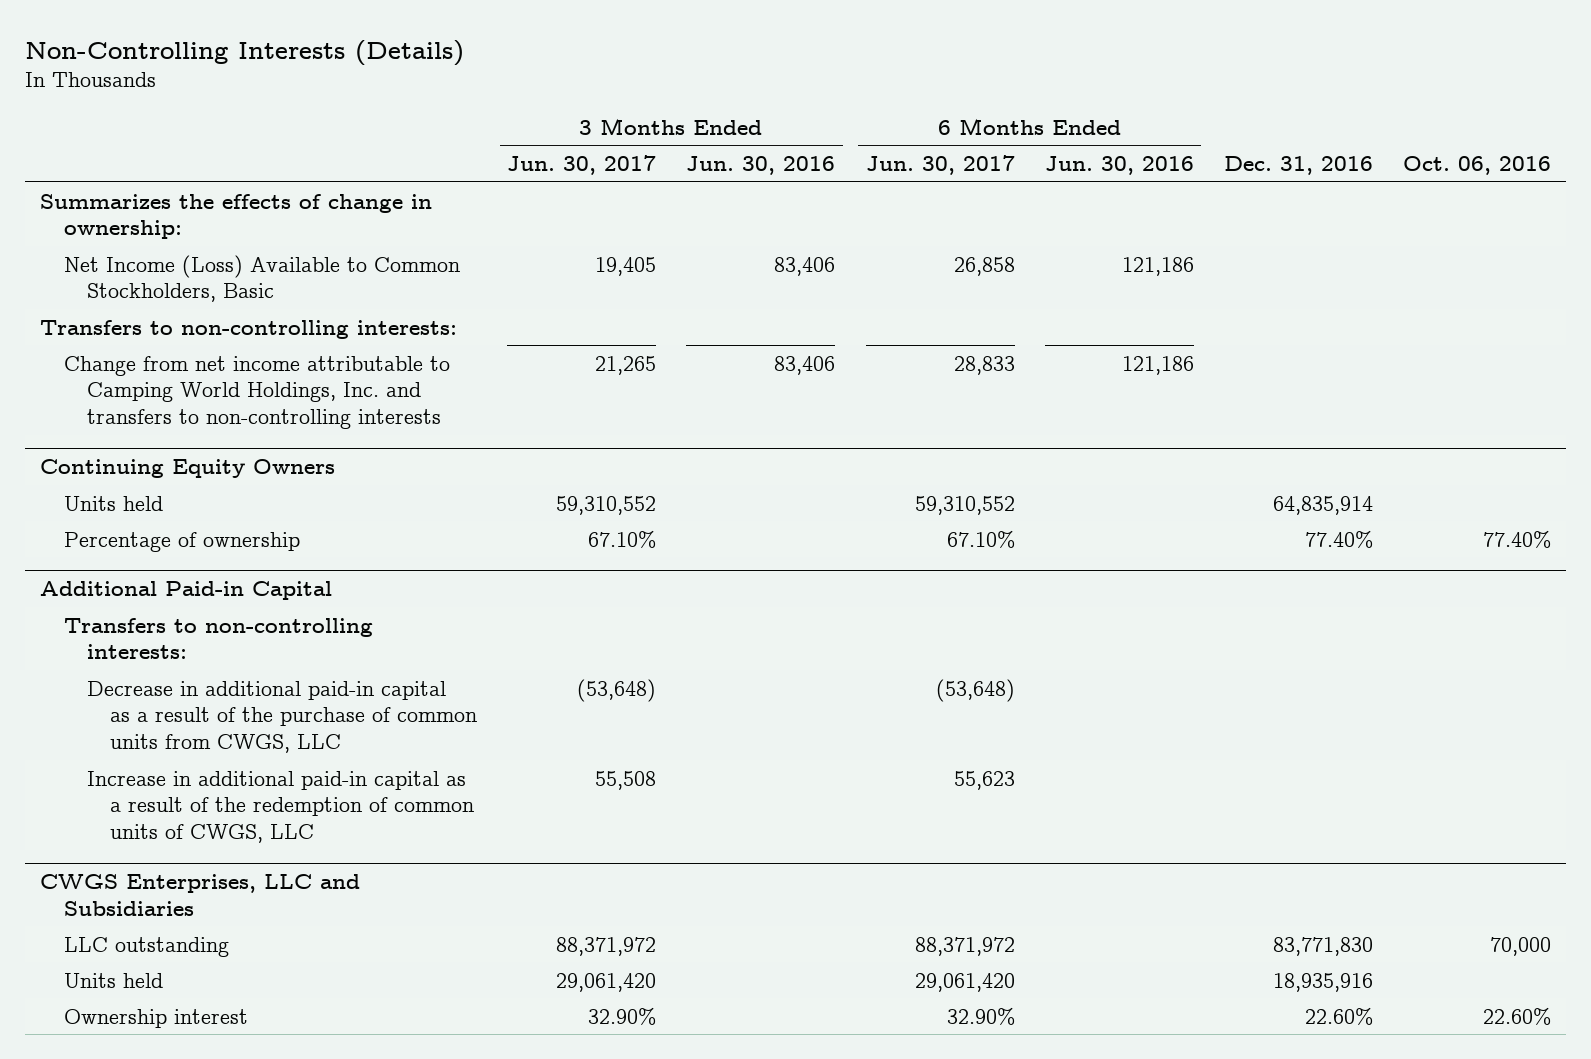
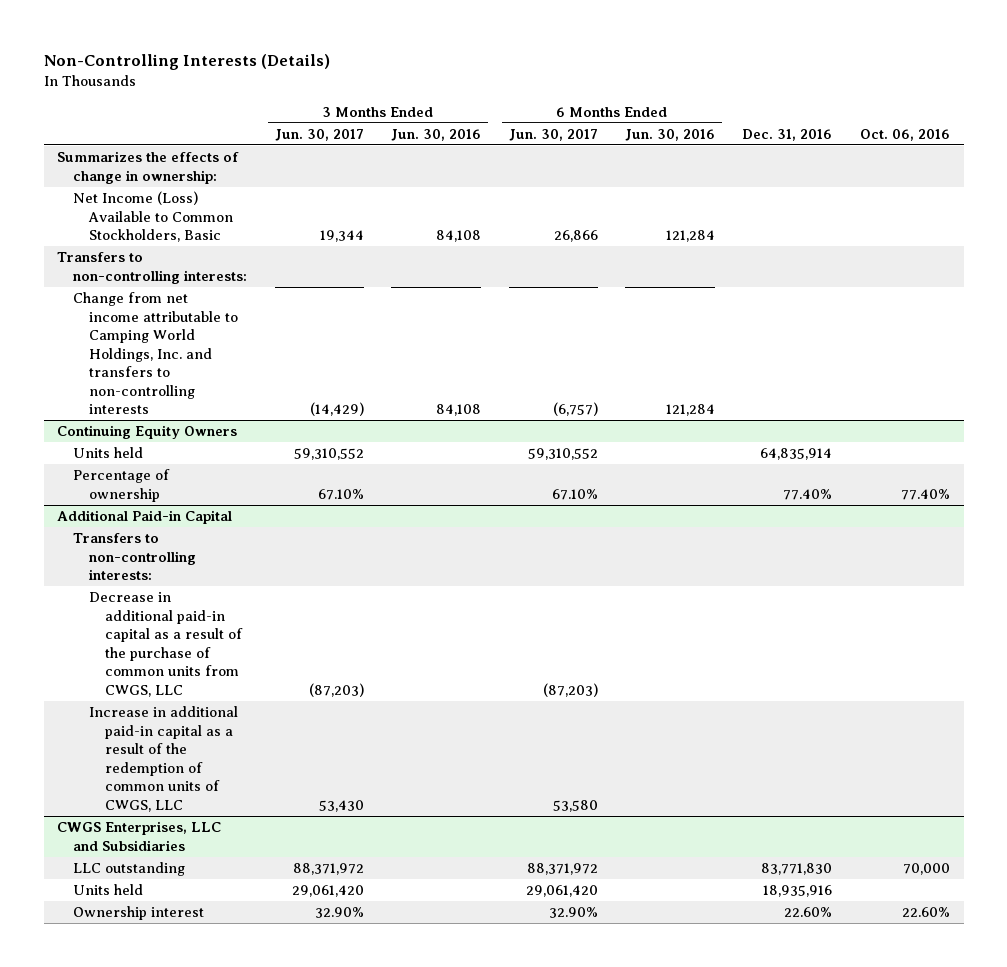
[595,256,657,276] 19,405 -> [319,230,364,243] 19,344
[774,256,836,276] 83,406 -> [436,230,482,243] 84,108
[953,256,1015,276] 26,858 -> [553,230,598,243] 26,866
[1121,256,1194,276] 121,186 -> [665,230,715,243] 121,284
[595,355,657,375] 21,265 -> [309,402,364,417] (14,429)
[774,355,836,375] 83,406 -> [436,404,482,417] 84,108
[953,355,1015,375] 28,833 -> [552,402,598,417] (6,757)
[1121,355,1194,375] 121,186 -> [665,404,715,417] 121,284
[577,678,657,702] (53,648) -> [308,682,364,697] (87,203)
[935,678,1015,702] (53,648) -> [542,682,598,697] (87,203)
[595,770,657,790] 55,508 -> [318,799,364,812] 53,430
[953,770,1015,790] 55,623 -> [552,799,598,812] 53,580

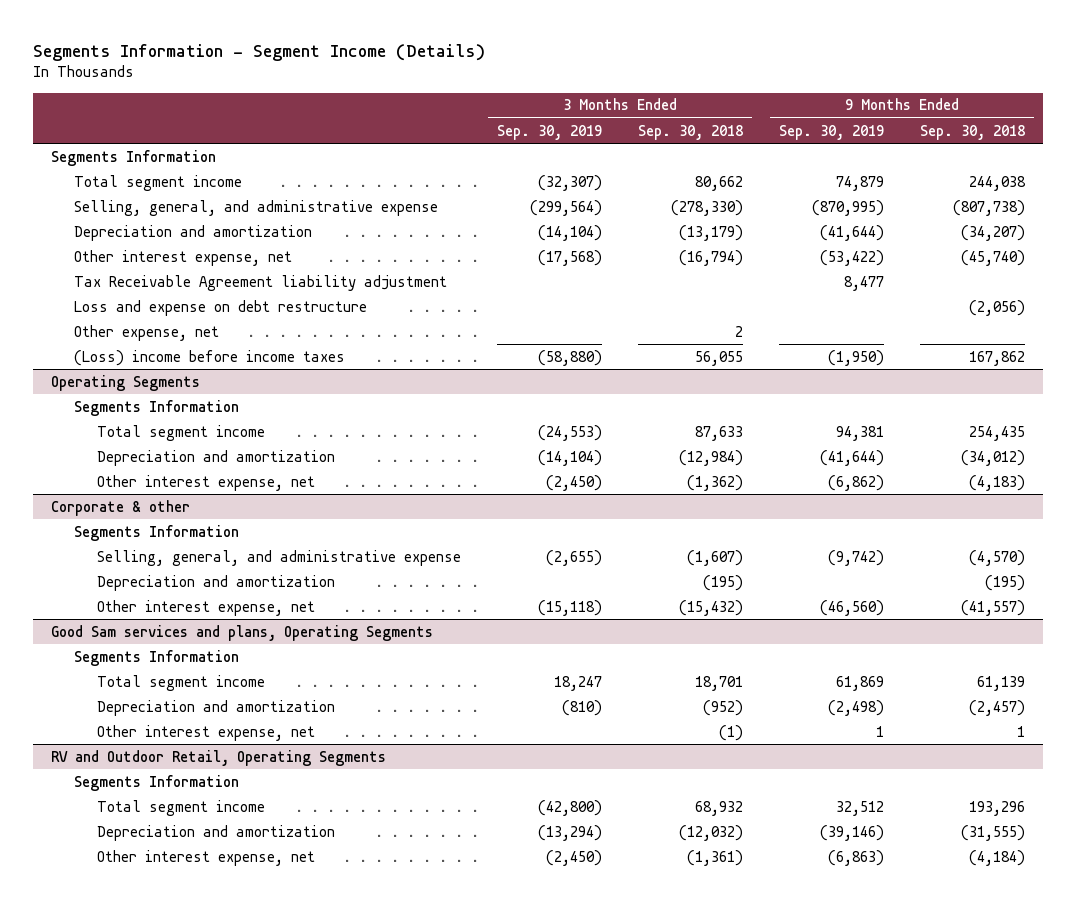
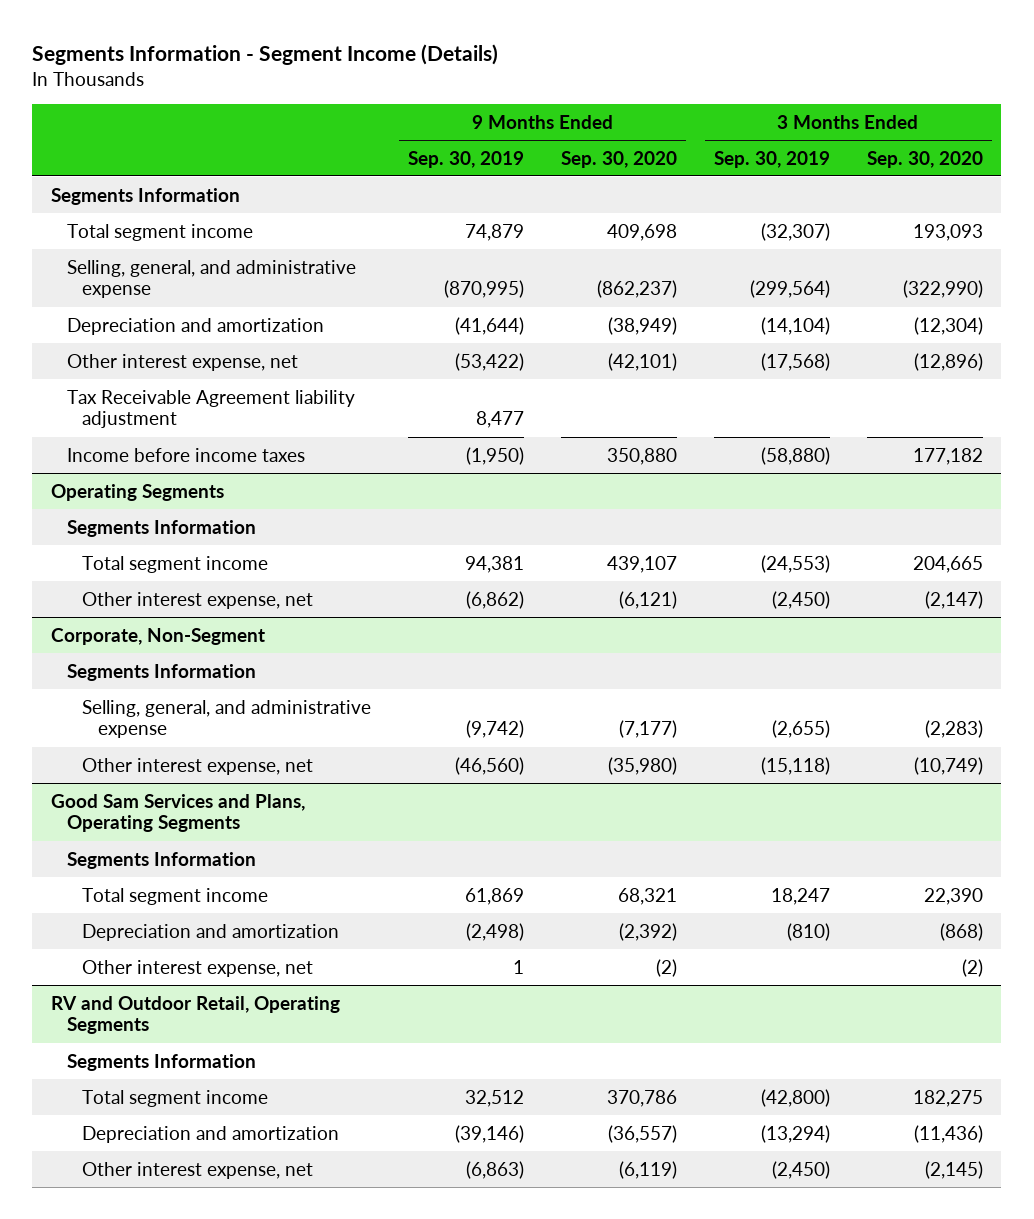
[638,124,744,140] Sep. 30, 2018 -> none
[920,124,1026,140] Sep. 30, 2018 -> none
none -> [560,150,677,168] Sep. 30, 2020
none -> [866,150,983,168] Sep. 30, 2020
[74,299,368,316] Loss and expense on debt restructure -> none
[74,324,220,341] Other expense, net -> none
[74,349,346,366] (Loss) income before income taxes -> [66,447,305,462] Income before income taxes
[97,449,336,466] Depreciation and amortization -> none
[51,499,191,516] Corporate & other -> [50,627,265,645] Corporate, Non-Segment
[97,574,336,591] Depreciation and amortization -> none
[51,624,434,641] Good Sam services and plans, Operating Segments -> [50,793,305,833] Good Sam Services and Plans, Operating Segments

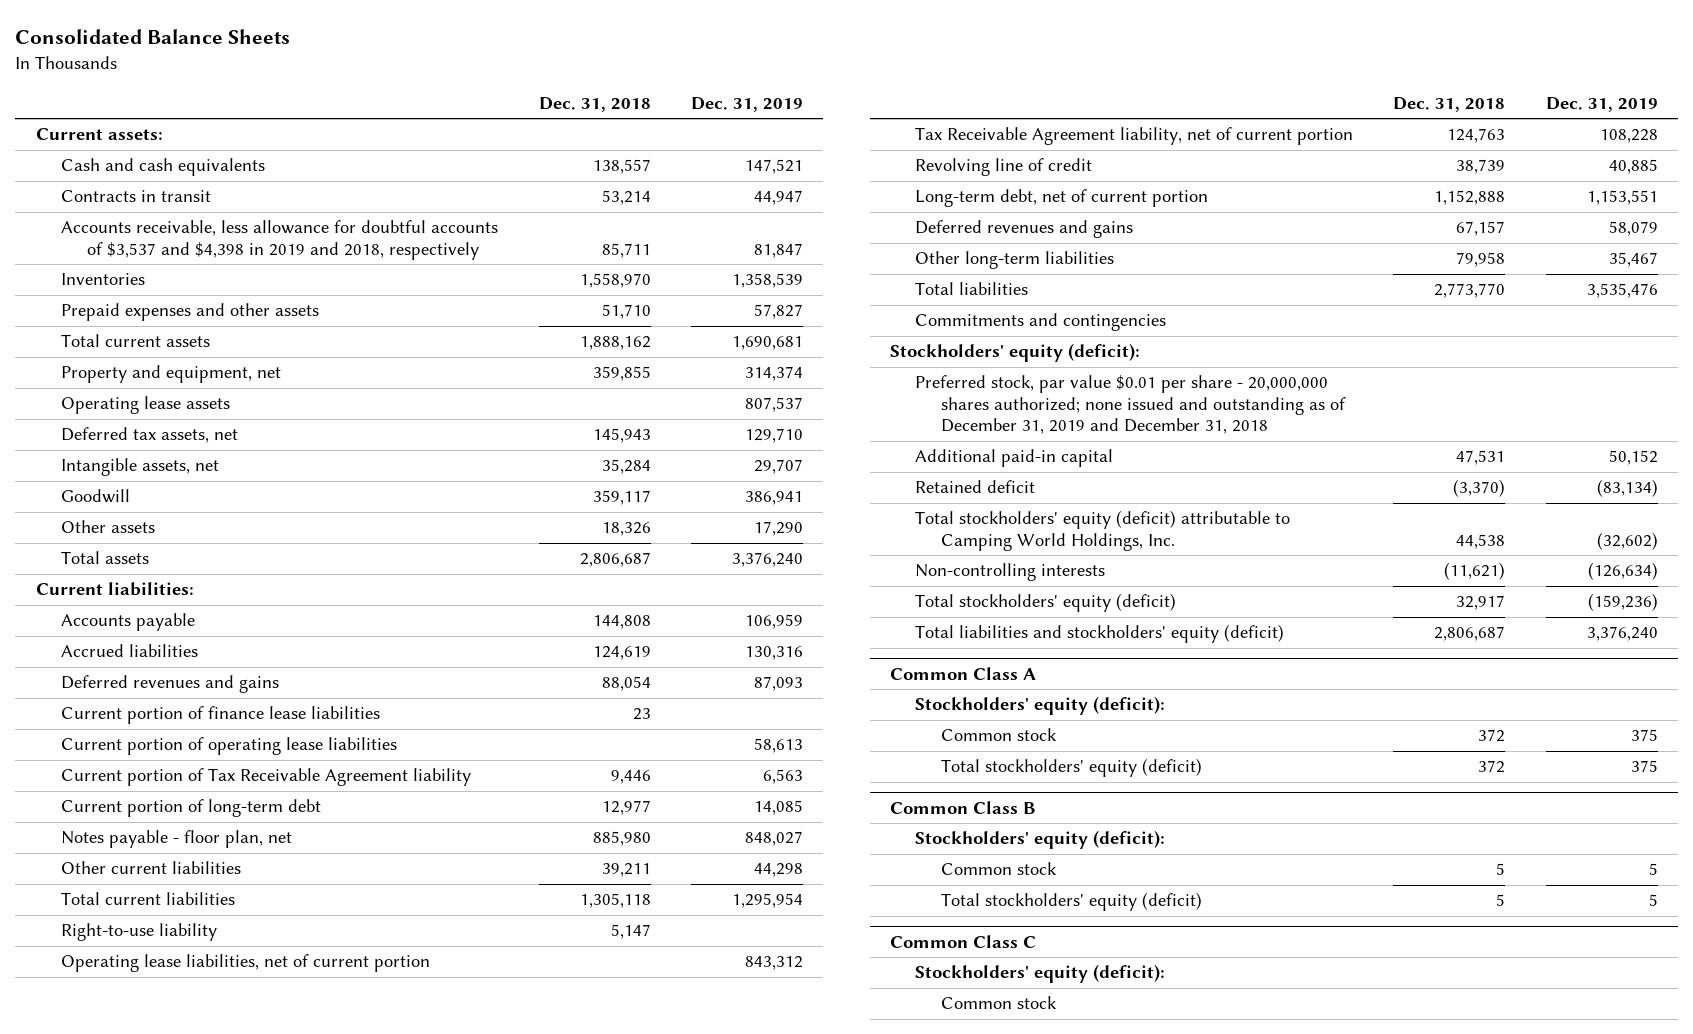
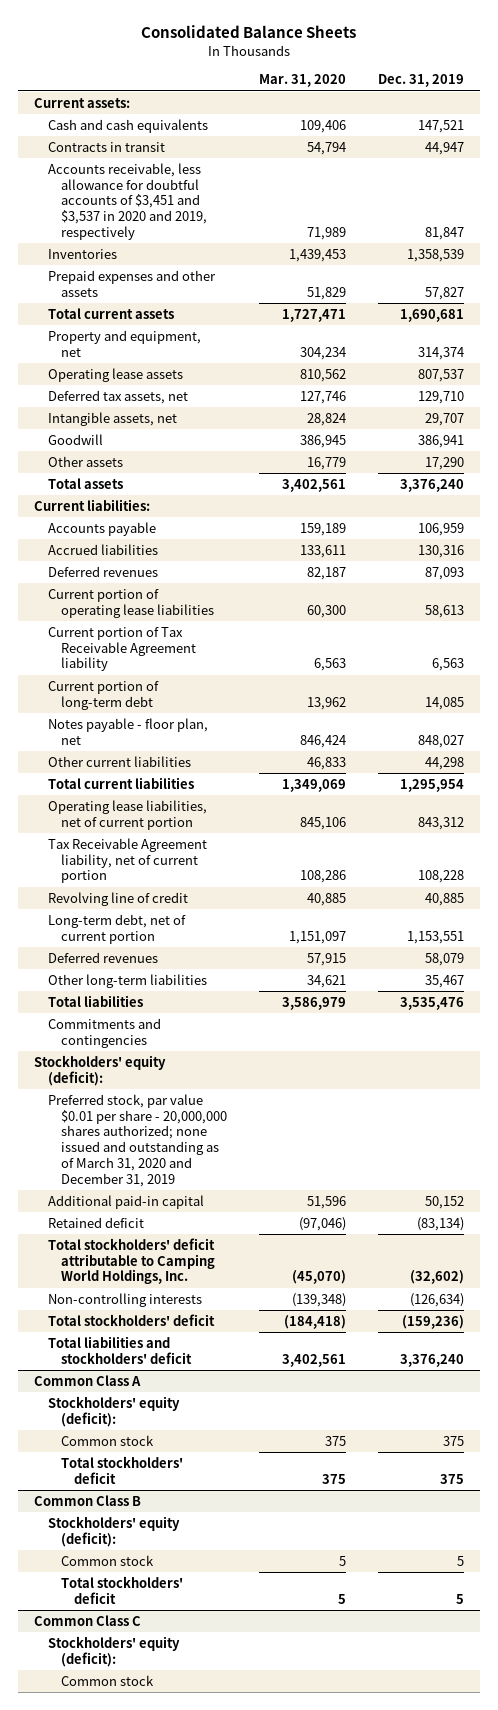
[539,96,652,112] Dec. 31, 2018 -> none
none -> [259,74,347,88] Mar. 31, 2020
[61,220,499,260] Accounts receivable, less allowance for doubtful accounts of $3,537 and $4,398 in 2019 and 2018, respectively -> [47,162,207,240] Accounts receivable, less allowance for doubtful accounts of $3,451 and $3,537 in 2020 and 2019, respectively
[61,706,381,725] Current portion of finance lease liabilities -> none
[61,675,280,694] Deferred revenues and gains -> [47,565,158,577] Deferred revenues
[61,923,218,942] Right-to-use liability -> none
[915,220,1134,239] Deferred revenues and gains -> [47,951,158,963] Deferred revenues
[915,375,1347,435] Preferred stock, par value $0.01 per share - 20,000,000 shares authorized; none issued and outstanding as of December 31, 2019 and December 31, 2018 -> [47,1093,227,1187] Preferred stock, par value $0.01 per share - 20,000,000 shares authorized; none issued and outstanding as of March 31, 2020 and December 31, 2019
[915,510,1291,551] Total stockholders' equity (deficit) attributable to Camping World Holdings, Inc. -> [47,1237,215,1285] Total stockholders' deficit attributable to Camping World Holdings, Inc.
[915,593,1177,613] Total stockholders' equity (deficit) -> [47,1313,215,1326] Total stockholders' deficit
[915,624,1285,644] Total liabilities and stockholders' equity (deficit) -> [47,1335,192,1364] Total liabilities and stockholders' deficit
[941,758,1203,778] Total stockholders' equity (deficit) -> [60,1455,183,1484] Total stockholders' deficit
[941,892,1203,912] Total stockholders' equity (deficit) -> [60,1575,183,1604] Total stockholders' deficit

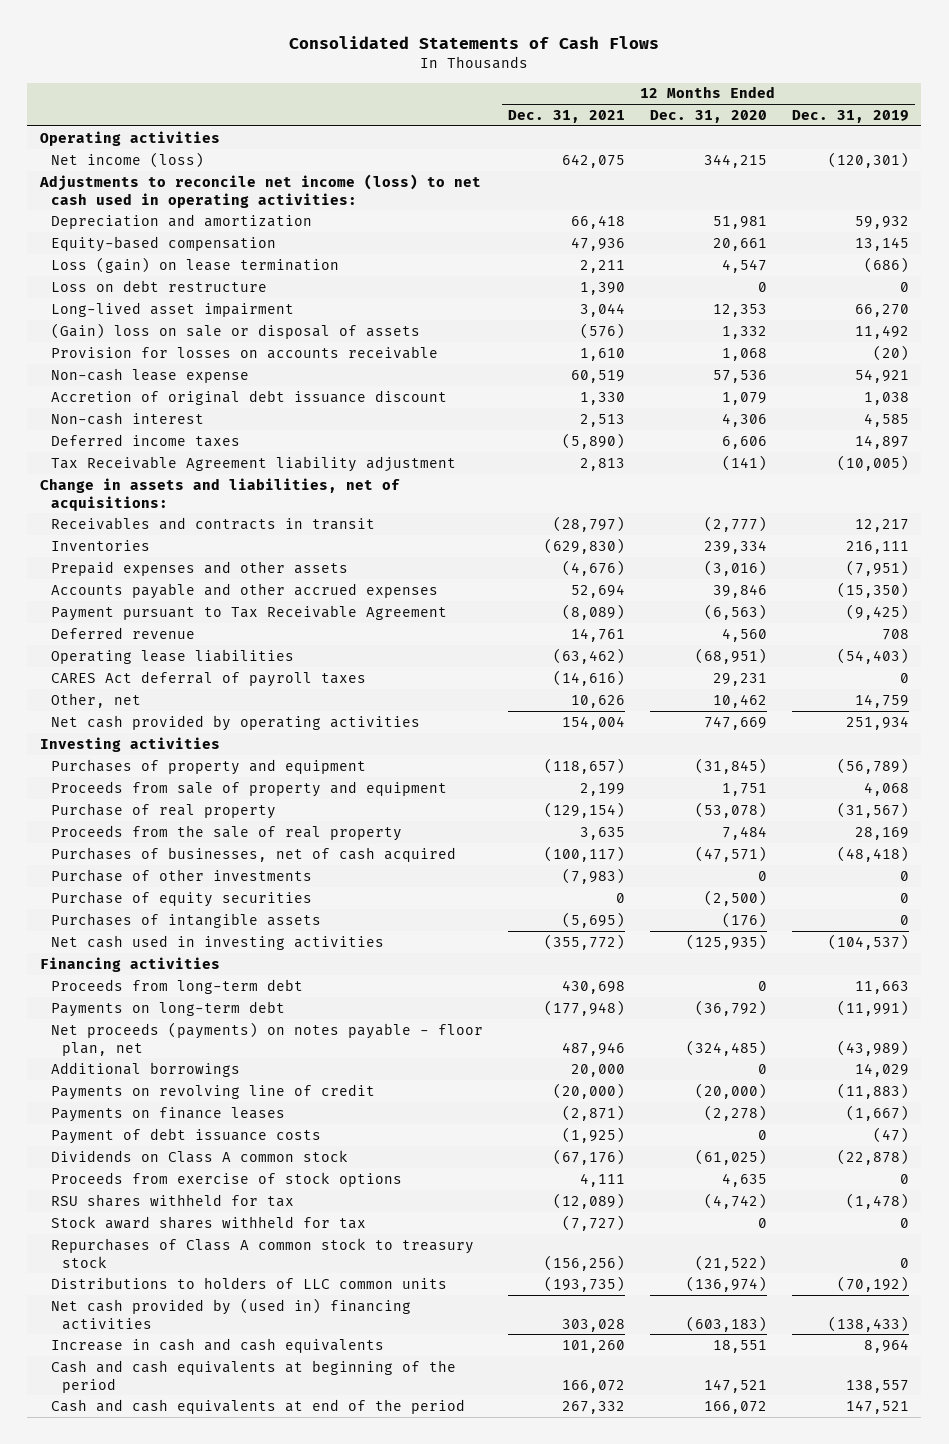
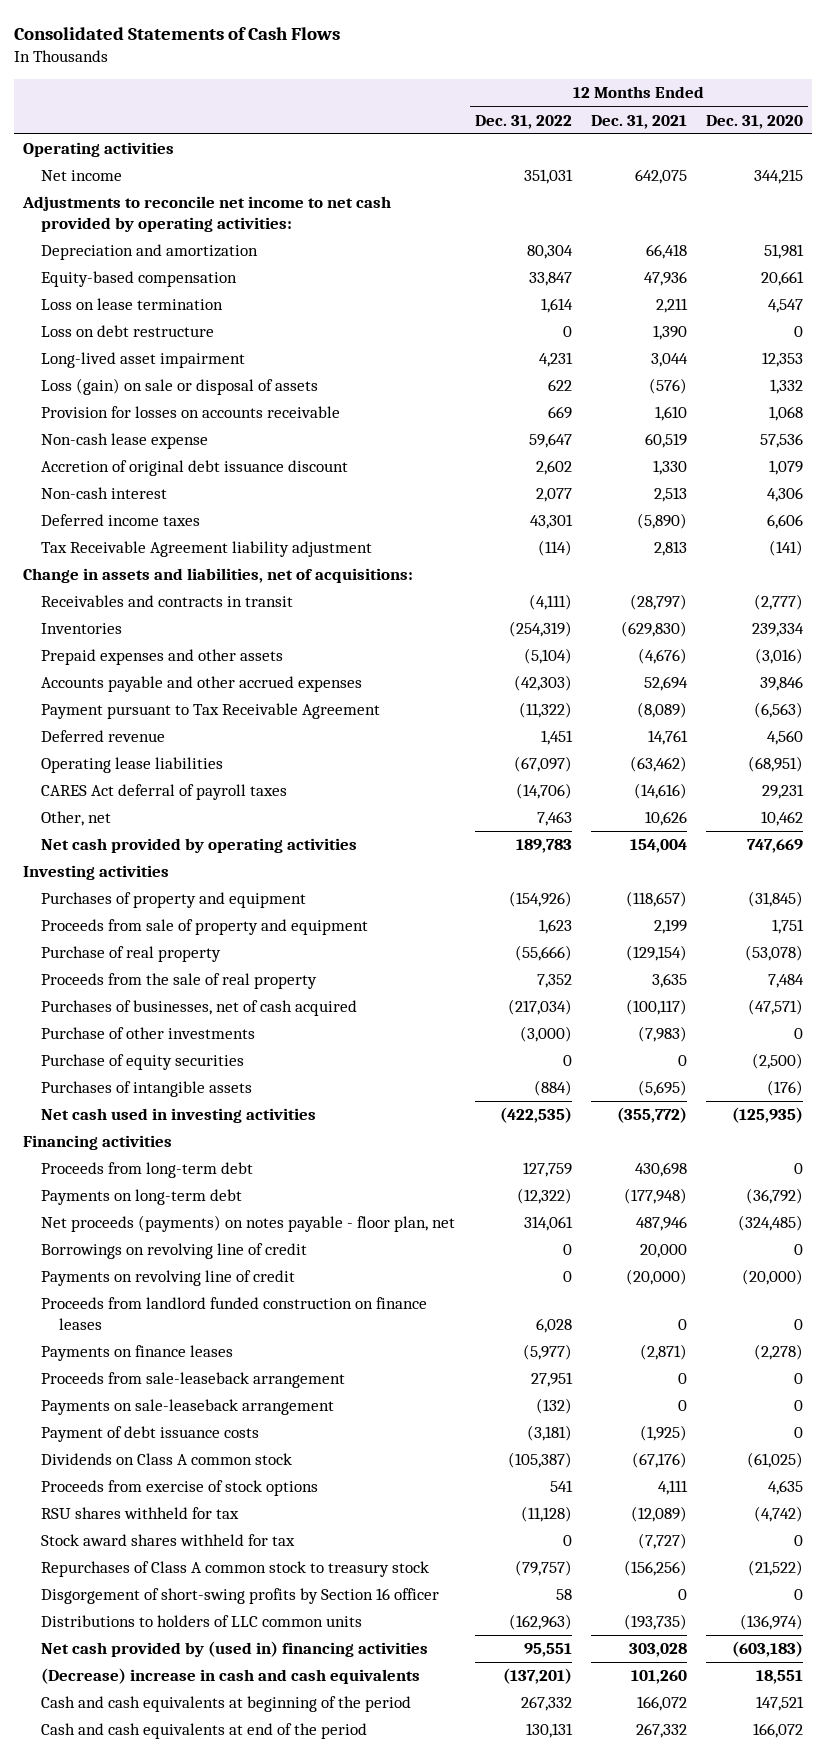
[791,109,909,123] Dec. 31, 2019 -> none
none -> [474,114,572,129] Dec. 31, 2022
[51,151,205,168] Net income (loss) -> [41,170,123,182] Net income
[38,173,481,208] Adjustments to reconcile net income (loss) to net cash used in operating activities: -> [22,196,392,233] Adjustments to reconcile net income to net cash provided by operating activities:
[51,256,340,273] Loss (gain) on lease termination -> [41,298,224,311] Loss on lease termination
[51,322,421,339] (Gain) loss on sale or disposal of assets -> [41,378,319,396] Loss (gain) on sale or disposal of assets
[51,1061,241,1077] Additional borrowings -> [41,1243,308,1260] Borrowings on revolving line of credit
none -> [41,1297,428,1331] Proceeds from landlord funded construction on finance leases
none -> [41,1372,346,1389] Proceeds from sale-leaseback arrangement
none -> [41,1399,335,1416] Payments on sale-leaseback arrangement
none -> [41,1588,440,1605] Disgorgement of short-swing profits by Section 16 officer
[51,1337,385,1353] Increase in cash and cash equivalents -> [41,1668,421,1685] (Decrease) increase in cash and cash equivalents

